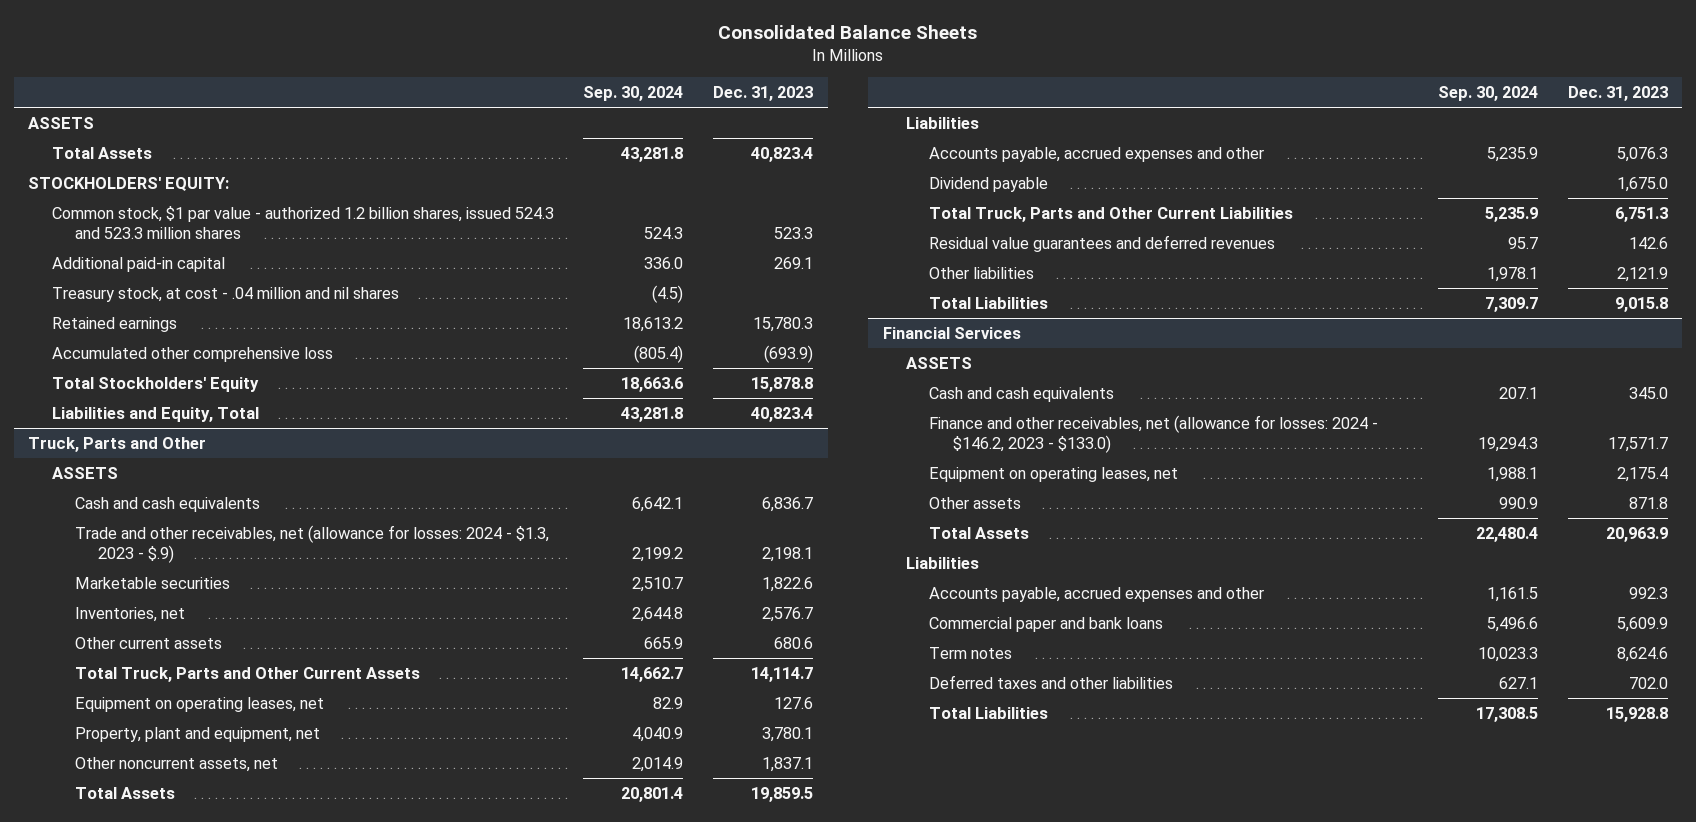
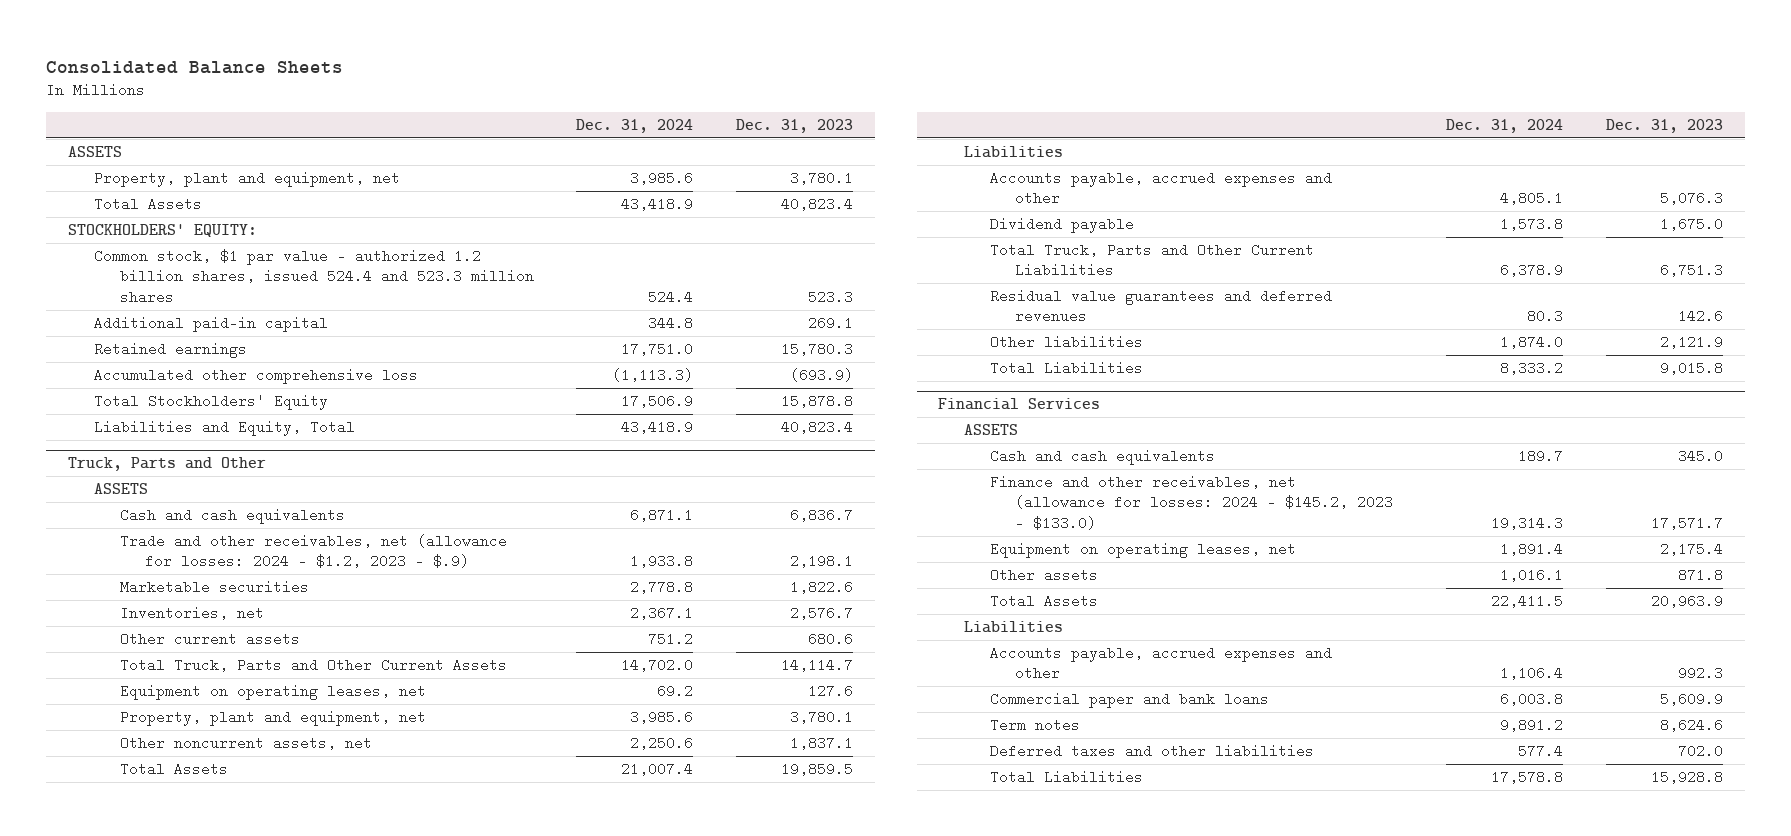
[583,86,684,102] Sep. 30, 2024 -> none
none -> [576,119,694,134] Dec. 31, 2024
none -> [93,171,400,188] Property, plant and equipment, net
[51,205,554,239] Common stock, $1 par value - authorized 1.2 billion shares, issued 524.3 and 523.3 million shares -> [93,249,534,304] Common stock, $1 par value - authorized 1.2 billion shares, issued 524.4 and 523.3 million shares
[51,286,399,302] Treasury stock, at cost - .04 million and nil shares -> none
[74,524,549,563] Trade and other receivables, net (allowance for losses: 2024 - $1.3, 2023 - $.9) -> [119,534,507,569] Trade and other receivables, net (allowance for losses: 2024 - $1.2, 2023 - $.9)
[929,414,1379,453] Finance and other receivables, net (allowance for losses: 2024 - $146.2, 2023 - $133.0) -> [989,475,1394,530] Finance and other receivables, net (allowance for losses: 2024 - $145.2, 2023 - $133.0)

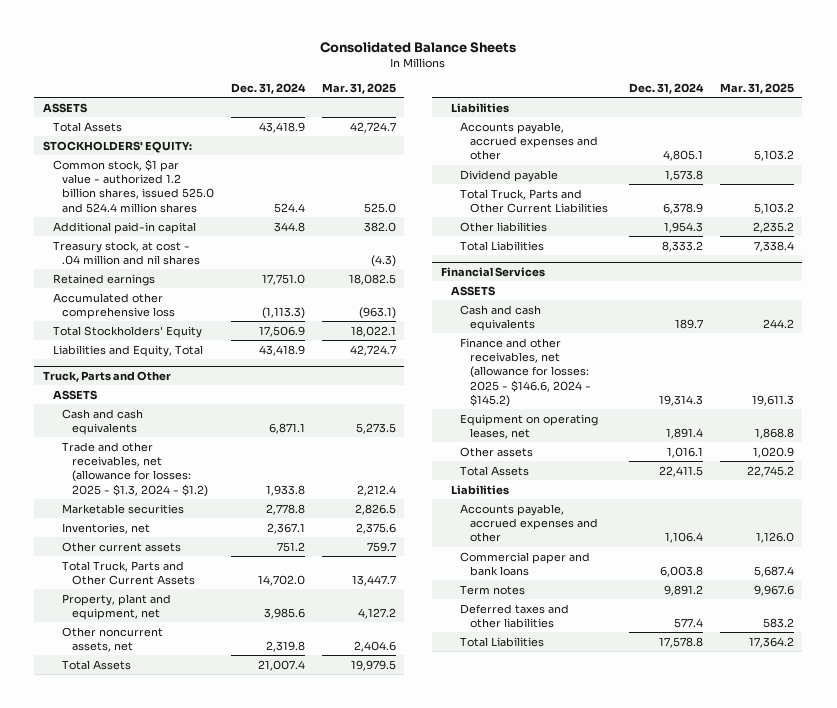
[736,119,854,134] Dec. 31, 2023 -> none
none -> [321,82,396,94] Mar. 31, 2025
[93,171,400,188] Property, plant and equipment, net -> none
[93,249,534,304] Common stock, $1 par value - authorized 1.2 billion shares, issued 524.4 and 523.3 million shares -> [52,158,215,213] Common stock, $1 par value - authorized 1.2 billion shares, issued 525.0 and 524.4 million shares
none -> [52,240,201,265] Treasury stock, at cost - .04 million and nil shares
[119,534,507,569] Trade and other receivables, net (allowance for losses: 2024 - $1.2, 2023 - $.9) -> [62,441,209,497] Trade and other receivables, net (allowance for losses: 2025 - $1.3, 2024 - $1.2)
[119,684,426,701] Equipment on operating leases, net -> none
[630,736,694,751] 2,250.6 -> [266,640,306,652] 2,319.8
[989,289,1332,324] Residual value guarantees and deferred revenues -> none
[1500,335,1564,350] 1,874.0 -> [664,221,704,233] 1,954.3
[989,475,1394,530] Finance and other receivables, net (allowance for losses: 2024 - $145.2, 2023 - $133.0) -> [460,337,592,407] Finance and other receivables, net (allowance for losses: 2025 - $146.6, 2024 - $145.2)

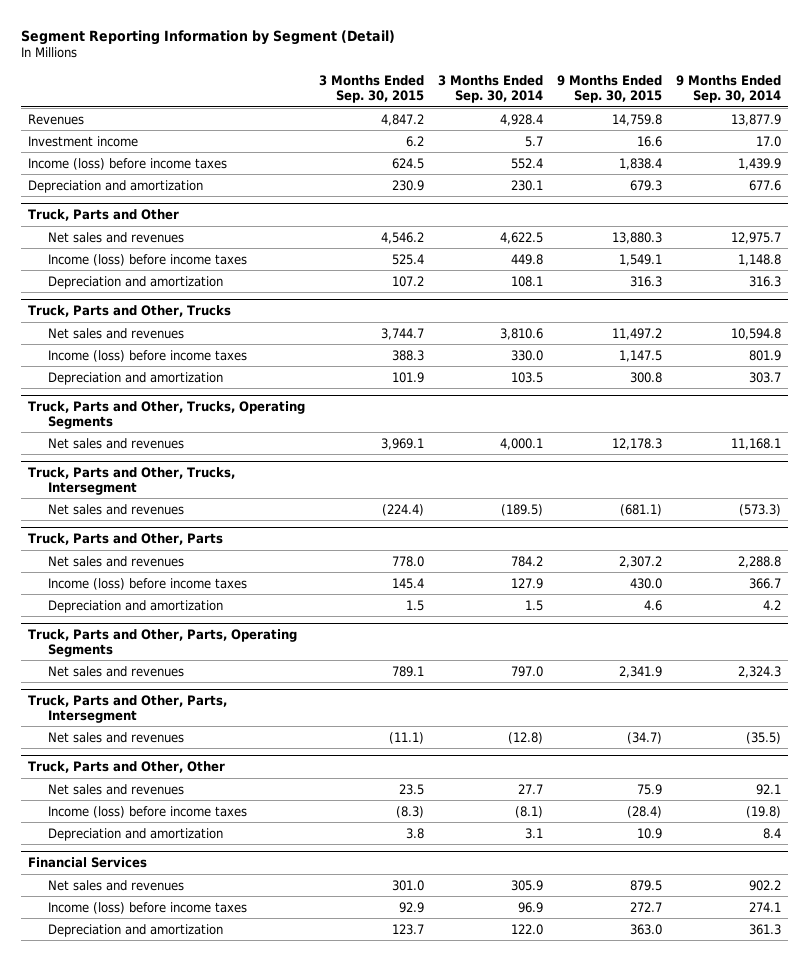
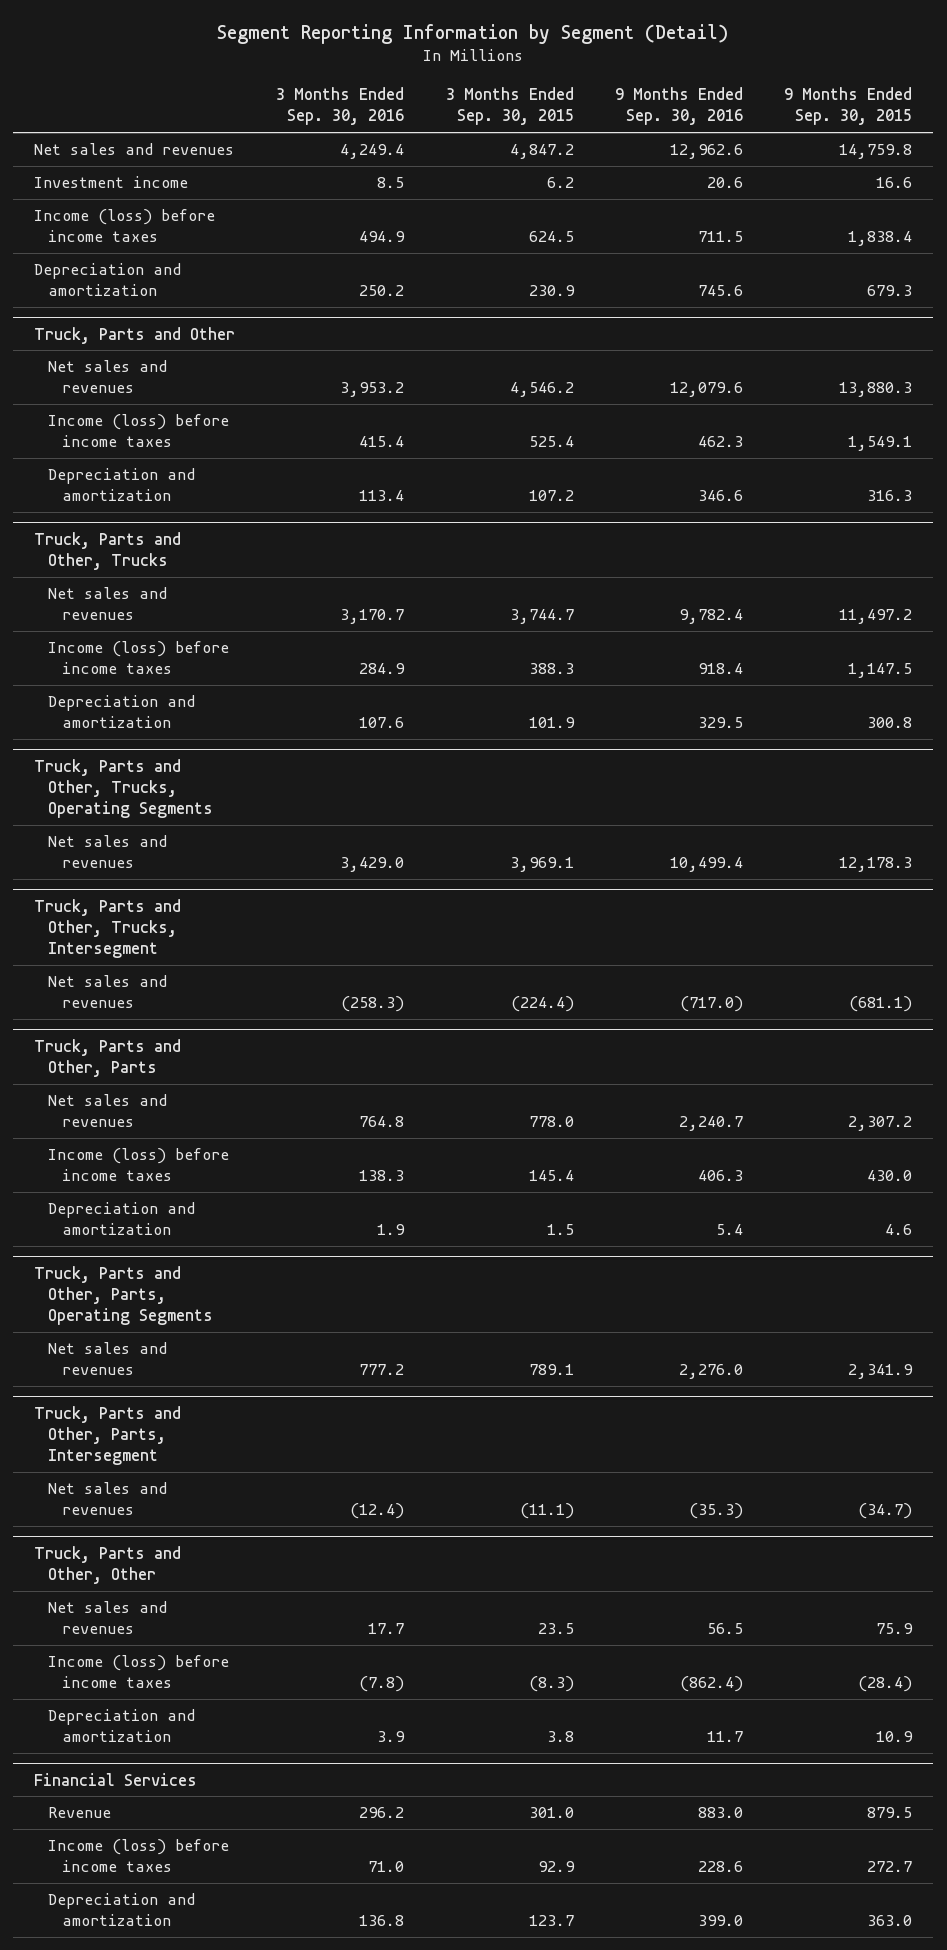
[438,75,544,104] 3 Months Ended Sep. 30, 2014 -> none
[675,75,781,104] 9 Months Ended Sep. 30, 2014 -> none
none -> [276,87,405,126] 3 Months Ended Sep. 30, 2016
none -> [615,87,744,126] 9 Months Ended Sep. 30, 2016
[28,113,85,125] Revenues -> [34,142,235,155] Net sales and revenues
[47,879,184,891] Net sales and revenues -> [47,1806,111,1818] Revenue

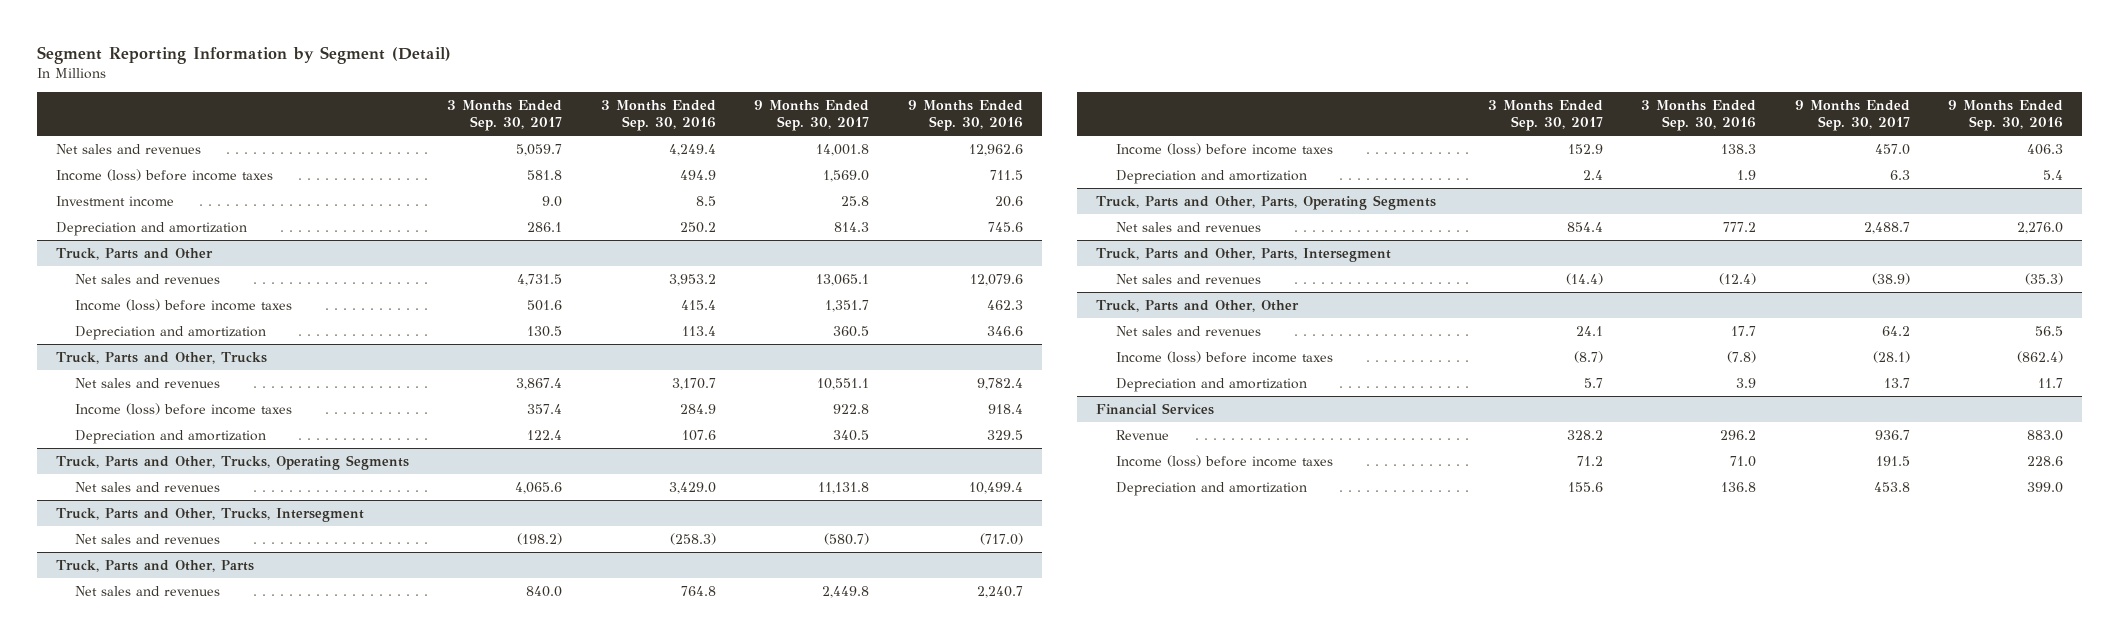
[445,87,574,126] 3 Months Ended Sep. 30, 2015 -> none
[784,87,913,126] 9 Months Ended Sep. 30, 2015 -> none
none -> [447,100,563,132] 3 Months Ended Sep. 30, 2017
none -> [754,100,870,132] 9 Months Ended Sep. 30, 2017
[34,175,189,188] Investment income -> [56,196,175,208] Investment income

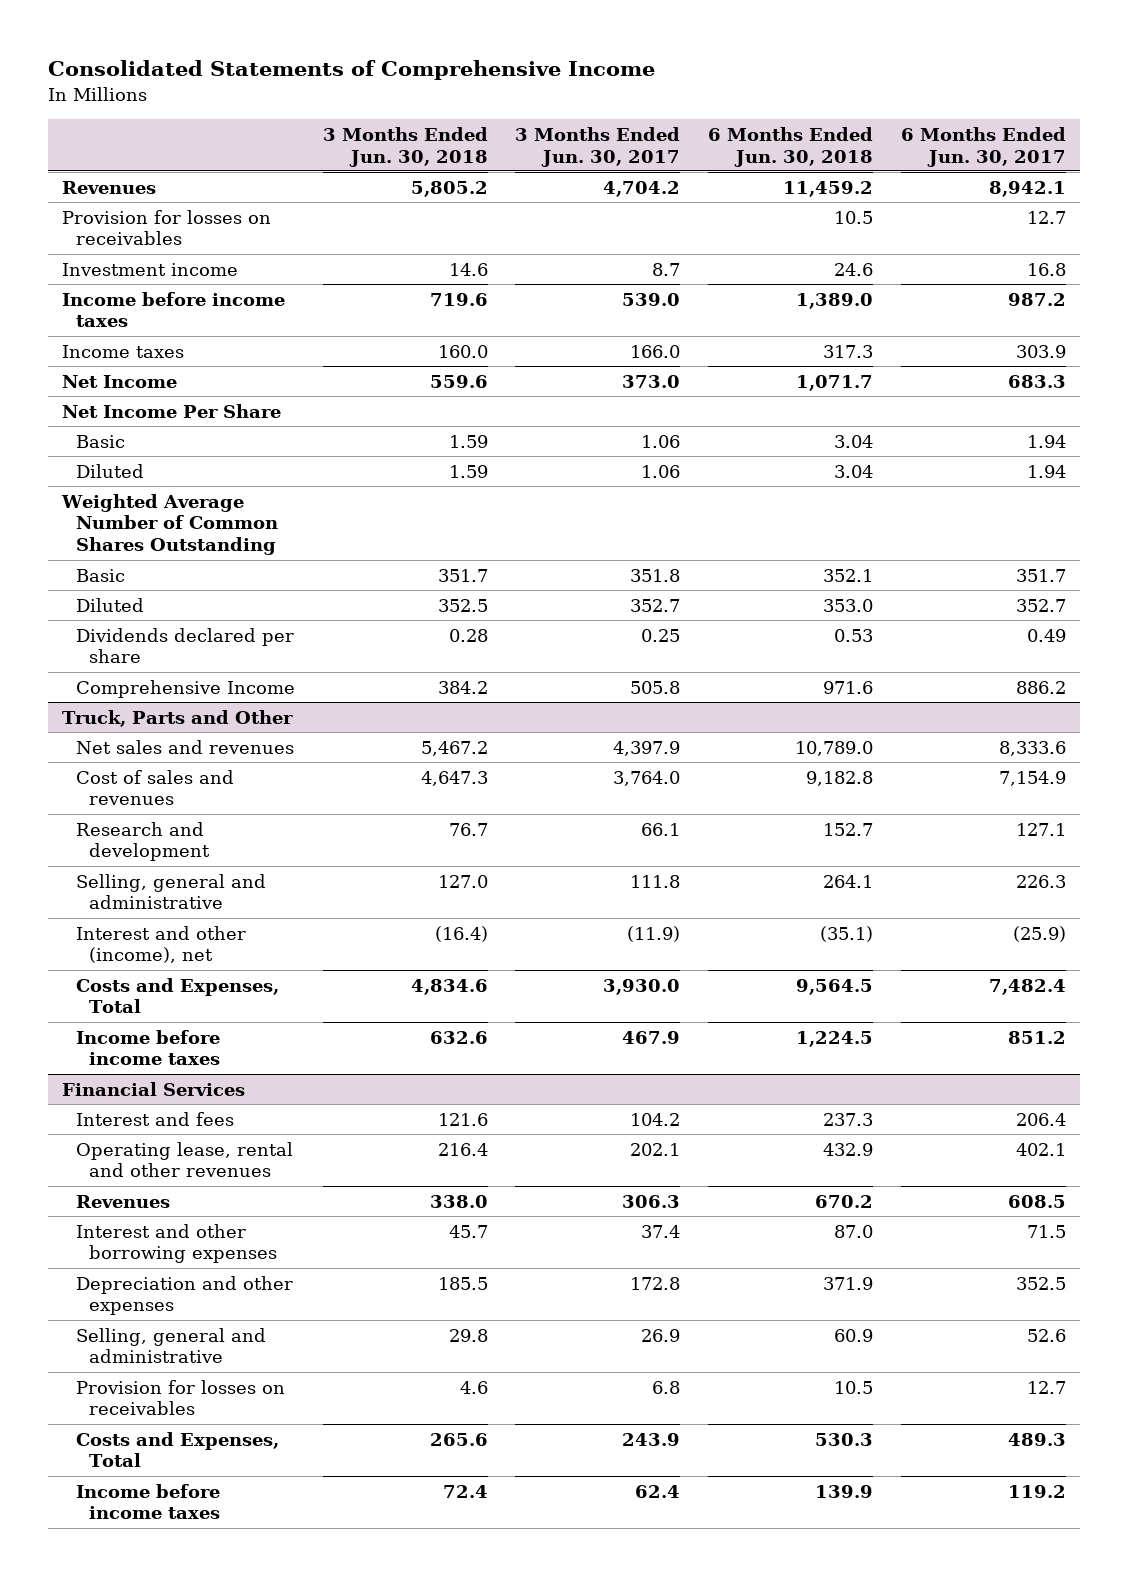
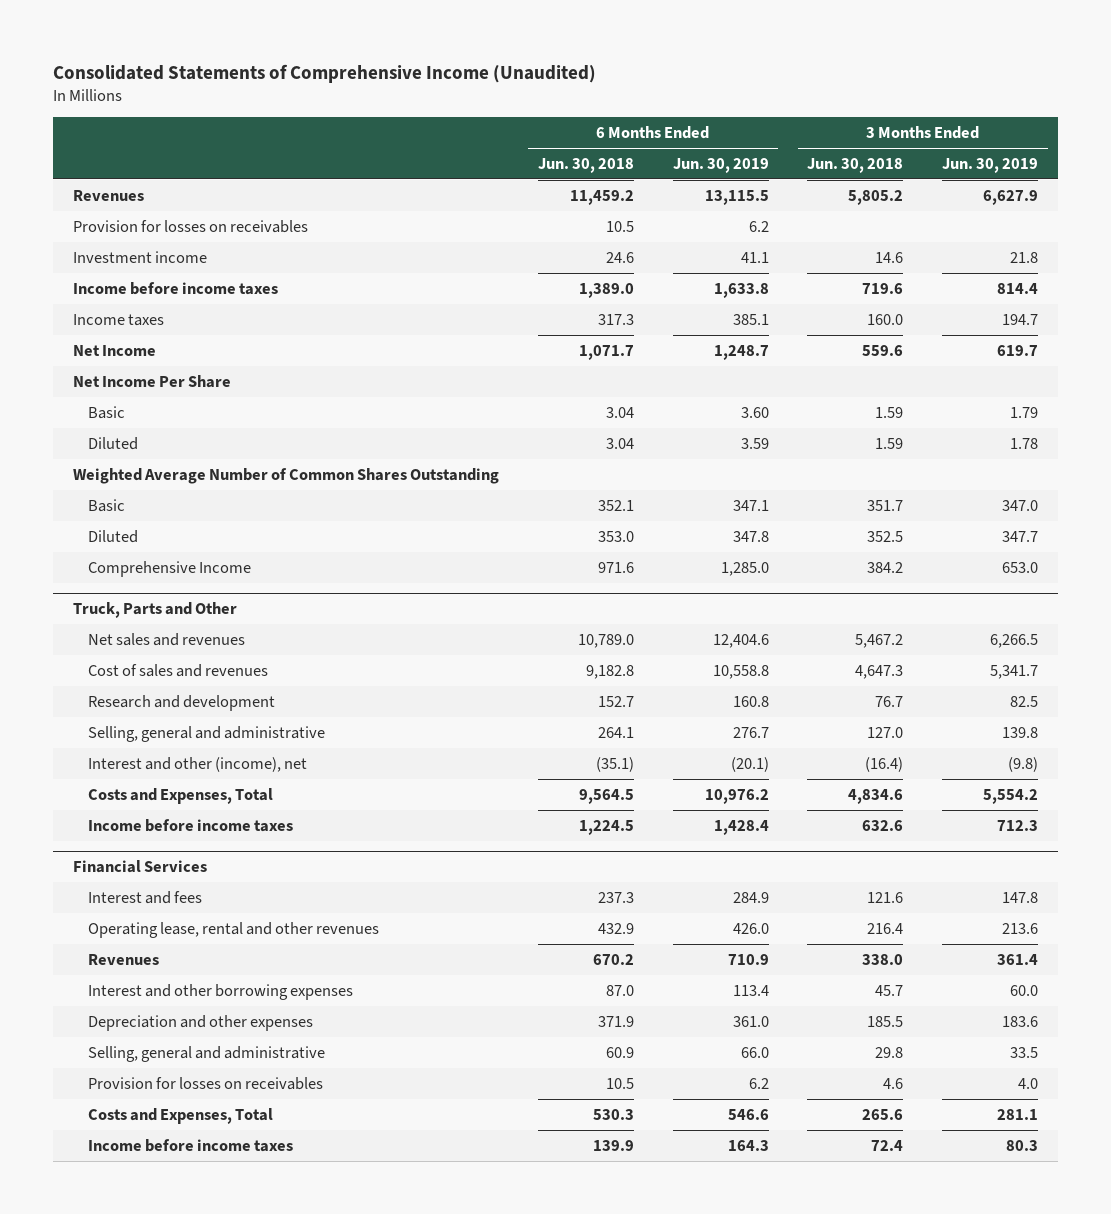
[48,60,656,81] Consolidated Statements of Comprehensive Income -> [53,63,597,83] Consolidated Statements of Comprehensive Income (Unaudited)
[515,126,681,167] 3 Months Ended Jun. 30, 2017 -> none
[900,126,1066,167] 6 Months Ended Jun. 30, 2017 -> none
none -> [672,157,769,173] Jun. 30, 2019
none -> [942,157,1039,173] Jun. 30, 2019
[75,627,294,664] Dividends declared per share -> none

